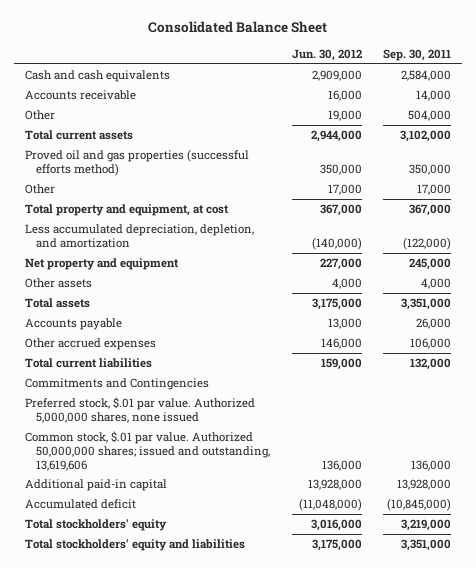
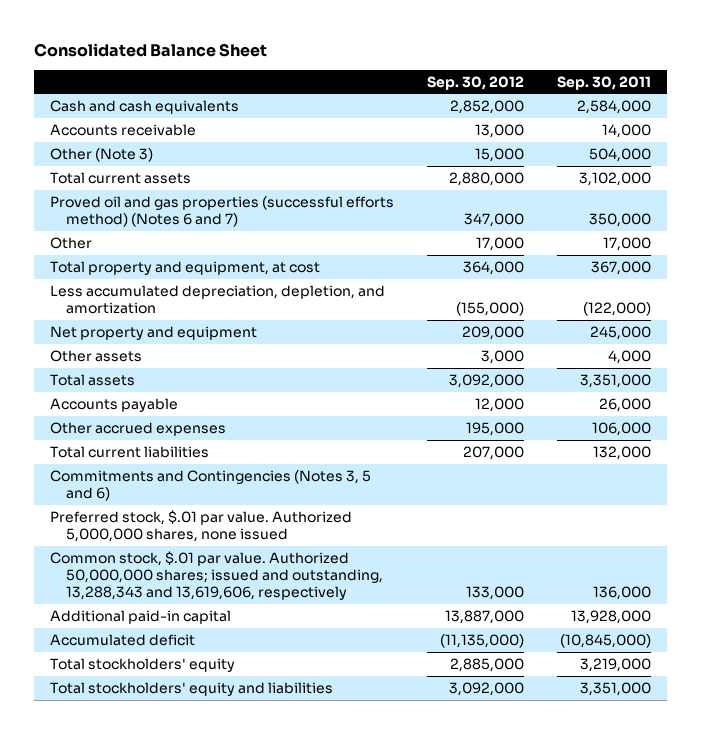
[291,48,362,61] Jun. 30, 2012 -> none
none -> [426,75,524,90] Sep. 30, 2012
[24,110,55,121] Other -> [50,148,154,163] Other (Note 3)
[24,149,249,176] Proved oil and gas properties (successful efforts method) -> [50,196,395,228] Proved oil and gas properties (successful efforts method) (Notes 6 and 7)
[24,378,209,391] Commitments and Contingencies -> [50,470,372,502] Commitments and Contingencies (Notes 3, 5 and 6)
[24,431,270,471] Common stock, $.01 par value. Authorized 50,000,000 shares; issued and outstanding, 13,619,606 -> [50,551,383,601] Common stock, $.01 par value. Authorized 50,000,000 shares; issued and outstanding, 13,288,343 and 13,619,606, respectively

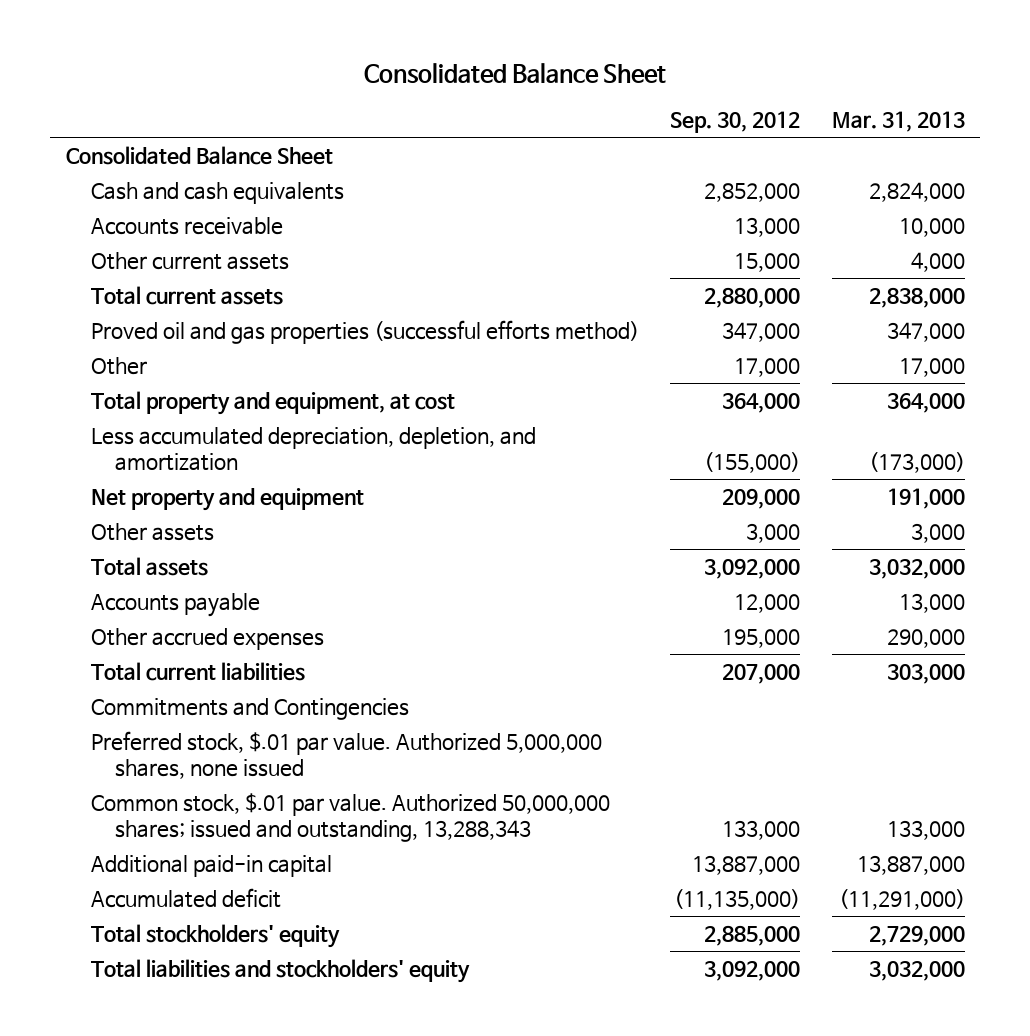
[556,75,651,90] Sep. 30, 2011 -> none
none -> [831,110,965,132] Mar. 31, 2013
none -> [65,145,333,165] Consolidated Balance Sheet
[50,148,154,163] Other (Note 3) -> [90,251,289,270] Other current assets
[50,196,395,228] Proved oil and gas properties (successful efforts method) (Notes 6 and 7) -> [90,319,639,344] Proved oil and gas properties (successful efforts method)
[50,470,372,502] Commitments and Contingencies (Notes 3, 5 and 6) -> [90,697,409,720] Commitments and Contingencies
[50,551,383,601] Common stock, $.01 par value. Authorized 50,000,000 shares; issued and outstanding, 13,288,343 and 13,619,606, respectively -> [90,792,610,842] Common stock, $.01 par value. Authorized 50,000,000 shares; issued and outstanding, 13,288,343
[50,682,334,697] Total stockholders' equity and liabilities -> [90,958,470,983] Total liabilities and stockholders' equity

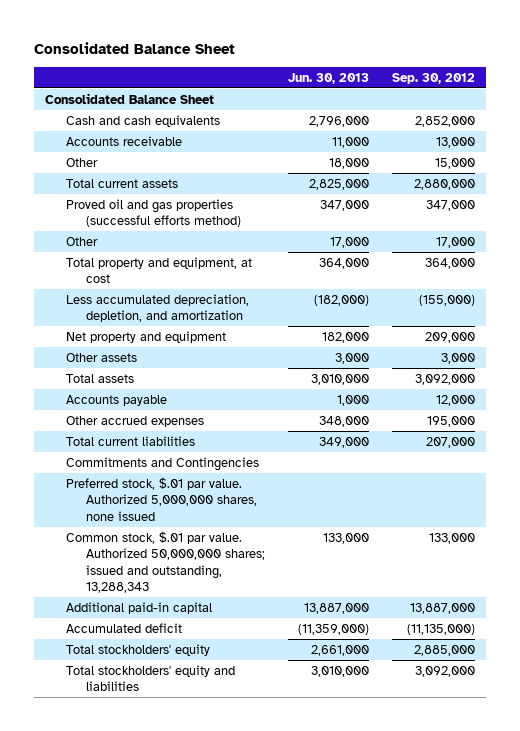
[831,110,965,132] Mar. 31, 2013 -> none
none -> [287,72,369,84] Jun. 30, 2013
[90,251,289,270] Other current assets -> [65,157,98,167] Other
[90,958,470,983] Total liabilities and stockholders' equity -> [65,664,235,692] Total stockholders' equity and liabilities

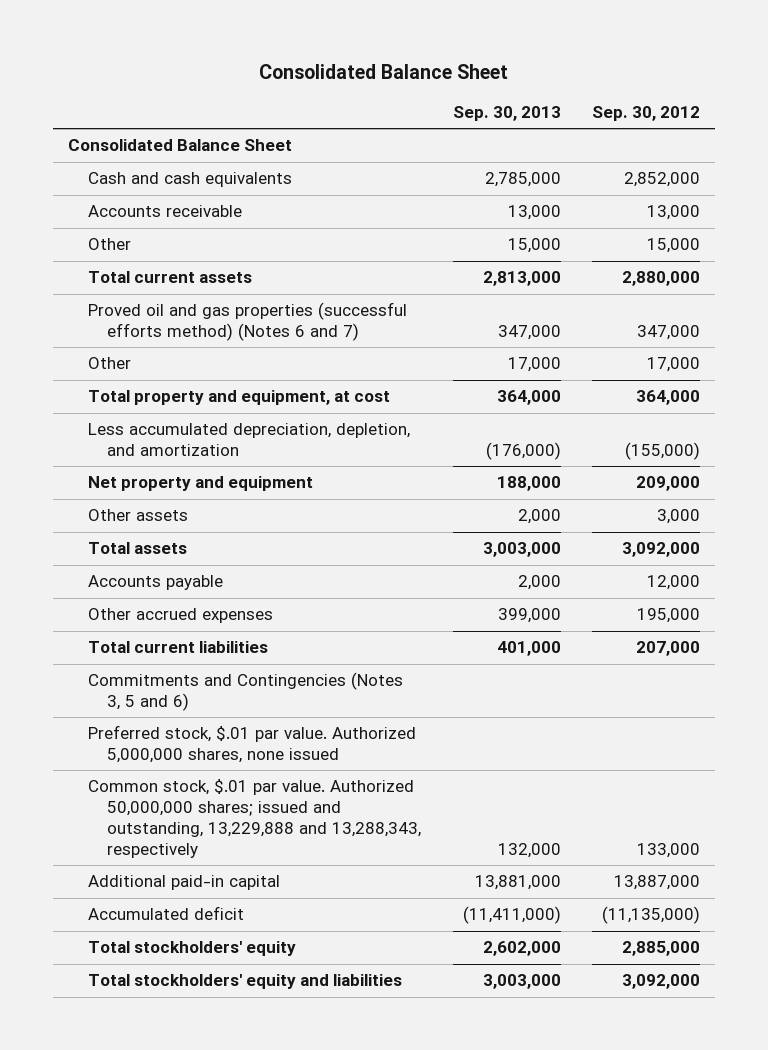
[287,72,369,84] Jun. 30, 2013 -> none
none -> [452,106,561,122] Sep. 30, 2013
[65,198,242,228] Proved oil and gas properties (successful efforts method) -> [87,302,407,342] Proved oil and gas properties (successful efforts method) (Notes 6 and 7)
[65,456,259,471] Commitments and Contingencies -> [87,672,403,712] Commitments and Contingencies (Notes 3, 5 and 6)
[65,530,266,594] Common stock, $.01 par value. Authorized 50,000,000 shares; issued and outstanding, 13,288,343 -> [87,779,422,858] Common stock, $.01 par value. Authorized 50,000,000 shares; issued and outstanding, 13,229,888 and 13,288,343, respectively

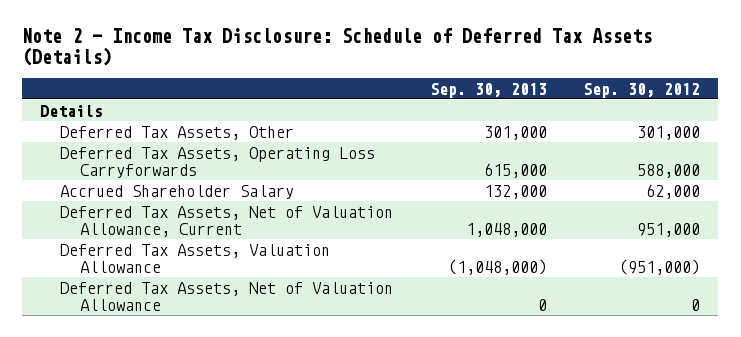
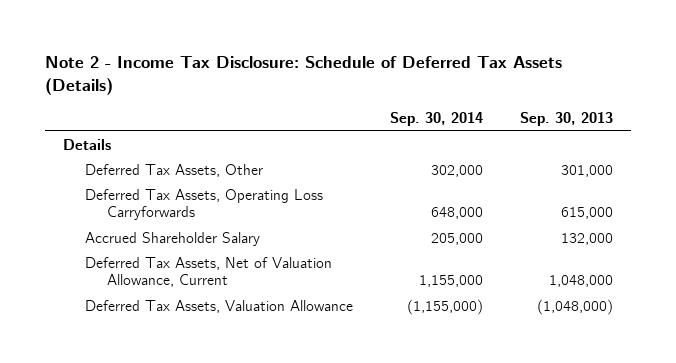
[583,82,701,98] Sep. 30, 2012 -> none
none -> [390,112,484,127] Sep. 30, 2014
[60,281,394,312] Deferred Tax Assets, Net of Valuation Allowance -> none

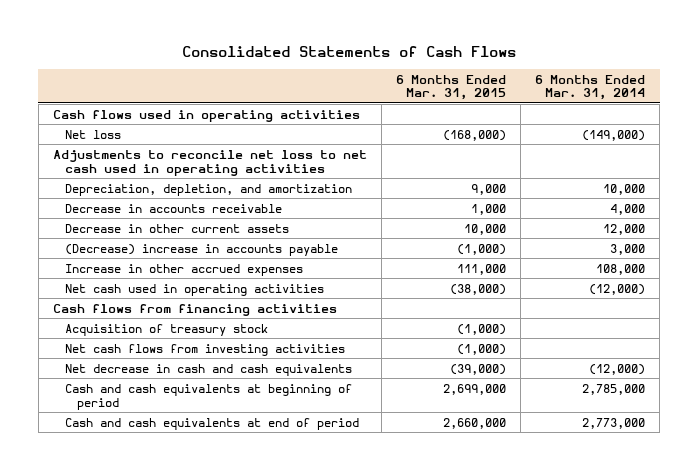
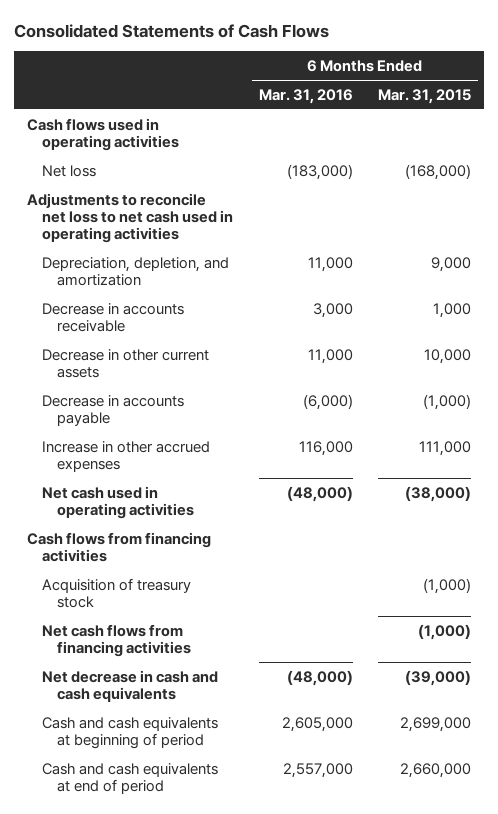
[535,74,646,101] 6 Months Ended Mar. 31, 2014 -> none
none -> [258,88,353,104] Mar. 31, 2016
[65,243,339,256] (Decrease) increase in accounts payable -> [41,394,184,426] Decrease in accounts payable
[65,343,346,356] Net cash flows from investing activities -> [41,623,191,657] Net cash flows from financing activities

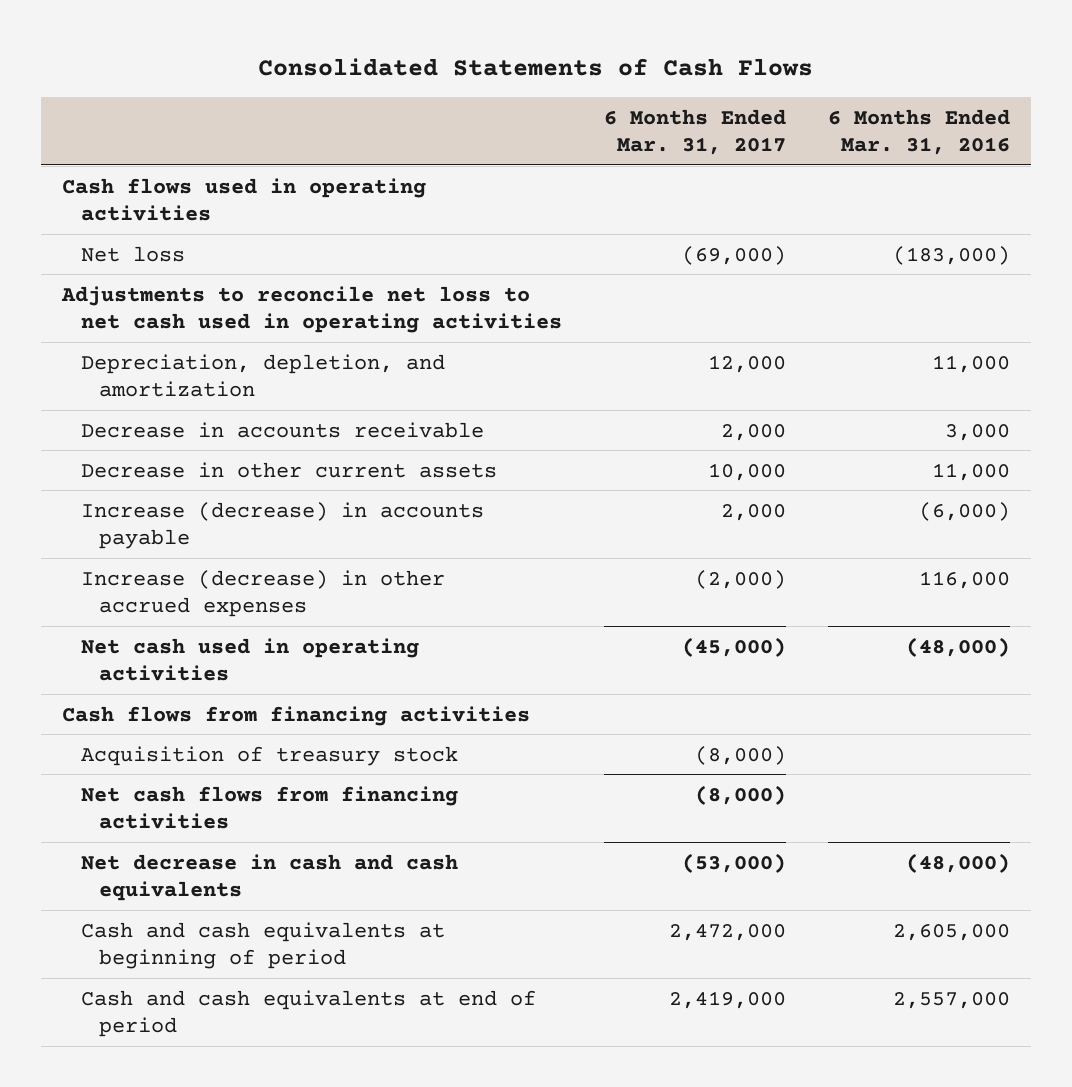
[378,88,472,104] Mar. 31, 2015 -> none
none -> [603,108,786,155] 6 Months Ended Mar. 31, 2017
[41,394,184,426] Decrease in accounts payable -> [80,501,484,549] Increase (decrease) in accounts payable
[41,440,210,472] Increase in other accrued expenses -> [80,569,445,617] Increase (decrease) in other accrued expenses

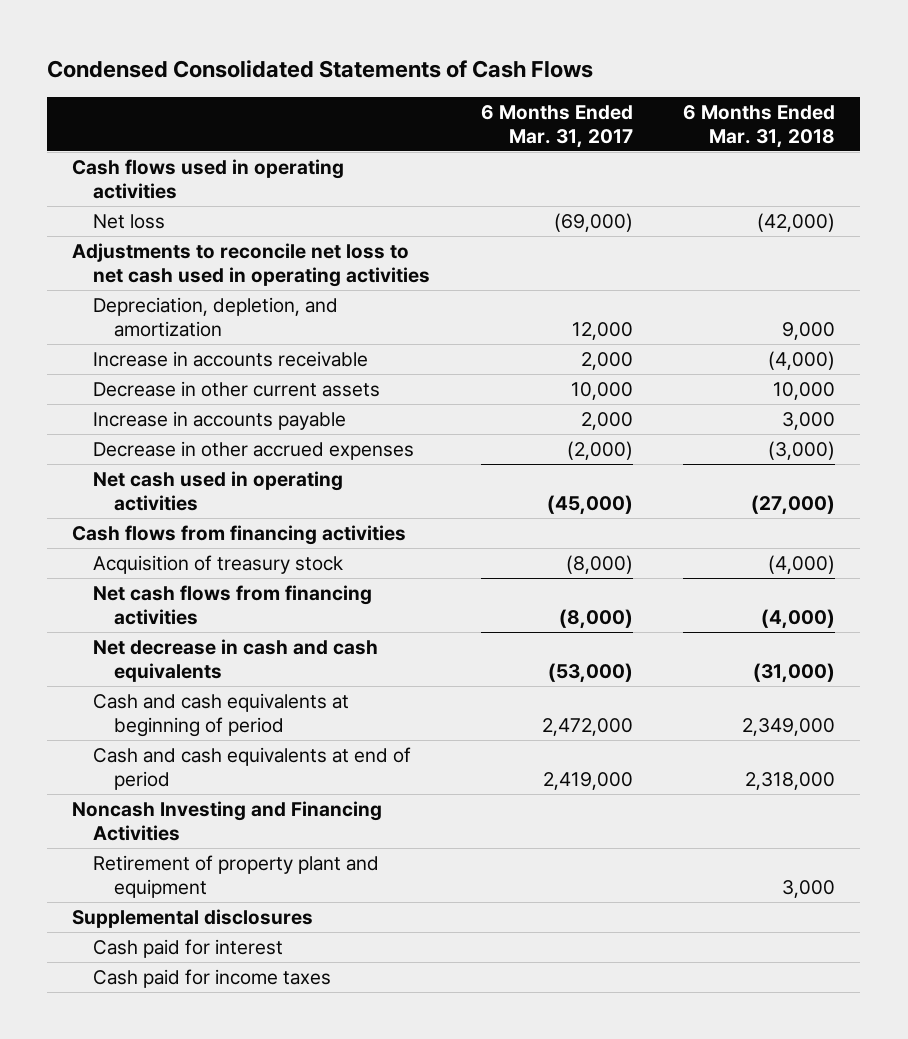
[257,58,813,77] Consolidated Statements of Cash Flows -> [47,60,594,79] Condensed Consolidated Statements of Cash Flows
[827,108,1010,155] 6 Months Ended Mar. 31, 2016 -> none
none -> [683,104,836,148] 6 Months Ended Mar. 31, 2018
[80,421,484,438] Decrease in accounts receivable -> [93,350,369,367] Increase in accounts receivable
[80,501,484,549] Increase (decrease) in accounts payable -> [93,410,347,430] Increase in accounts payable
[80,569,445,617] Increase (decrease) in other accrued expenses -> [93,440,415,460] Decrease in other accrued expenses
none -> [72,800,383,841] Noncash Investing and Financing Activities
none -> [93,854,380,898] Retirement of property plant and equipment
none -> [72,908,314,928] Supplemental disclosures
none -> [93,938,284,958] Cash paid for interest
none -> [93,968,332,988] Cash paid for income taxes

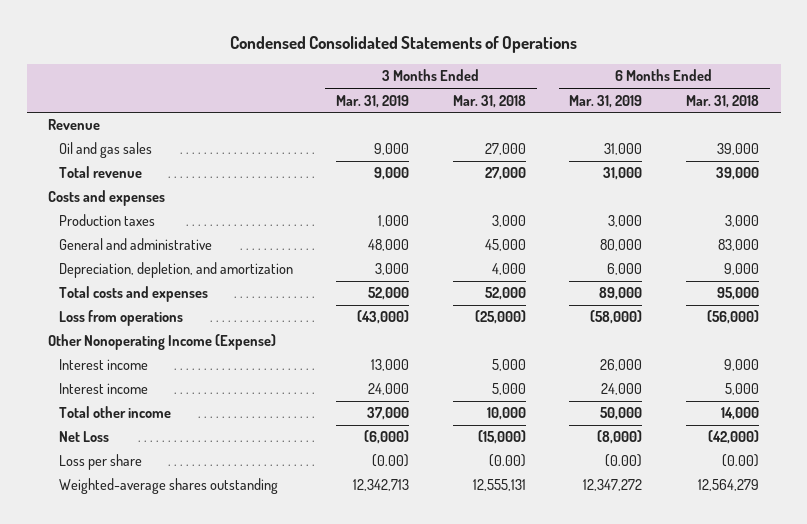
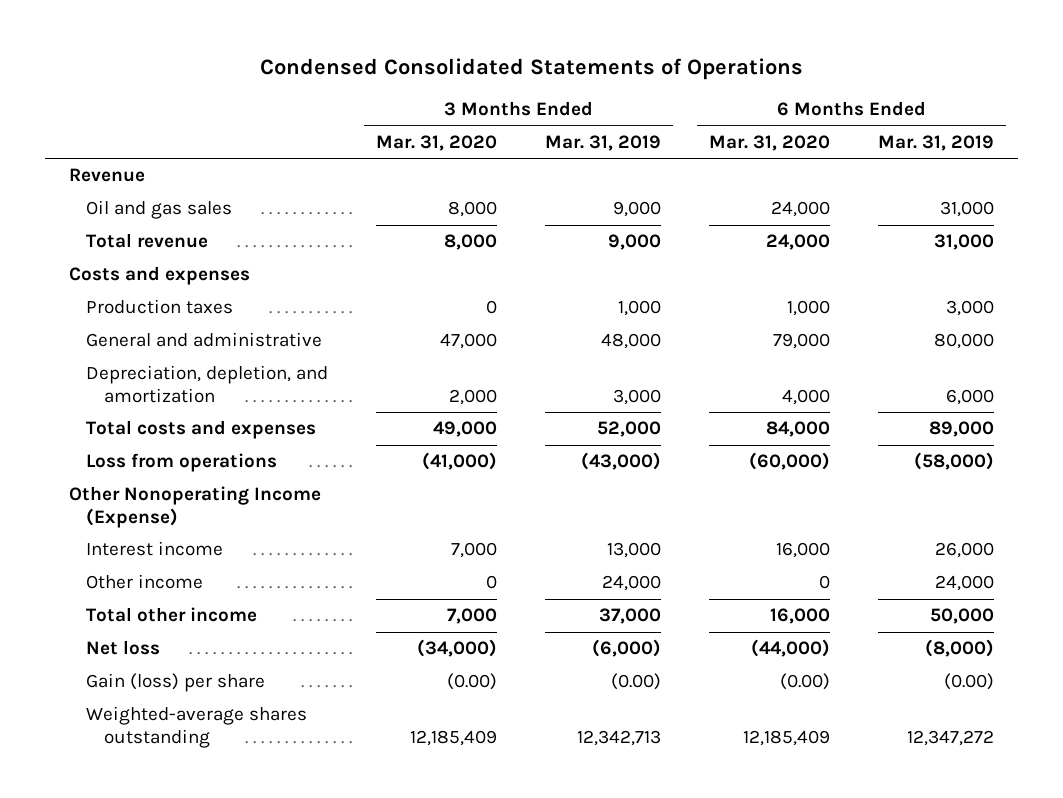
[452,94,526,108] Mar. 31, 2018 -> none
[685,94,759,108] Mar. 31, 2018 -> none
none -> [376,134,498,151] Mar. 31, 2020
none -> [709,134,831,151] Mar. 31, 2020
[58,383,148,395] Interest income -> [86,574,204,590] Other income
[58,431,109,443] Net Loss -> [86,640,161,656] Net loss
[58,454,142,471] Loss per share -> [86,673,266,693] Gain (loss) per share

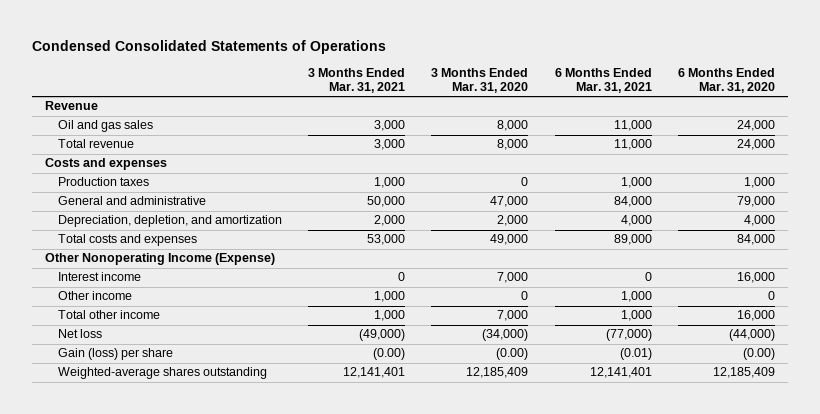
[545,134,662,151] Mar. 31, 2019 -> none
[878,134,995,151] Mar. 31, 2019 -> none
none -> [307,67,405,94] 3 Months Ended Mar. 31, 2021
none -> [554,67,652,94] 6 Months Ended Mar. 31, 2021
[86,453,278,473] Loss from operations -> none

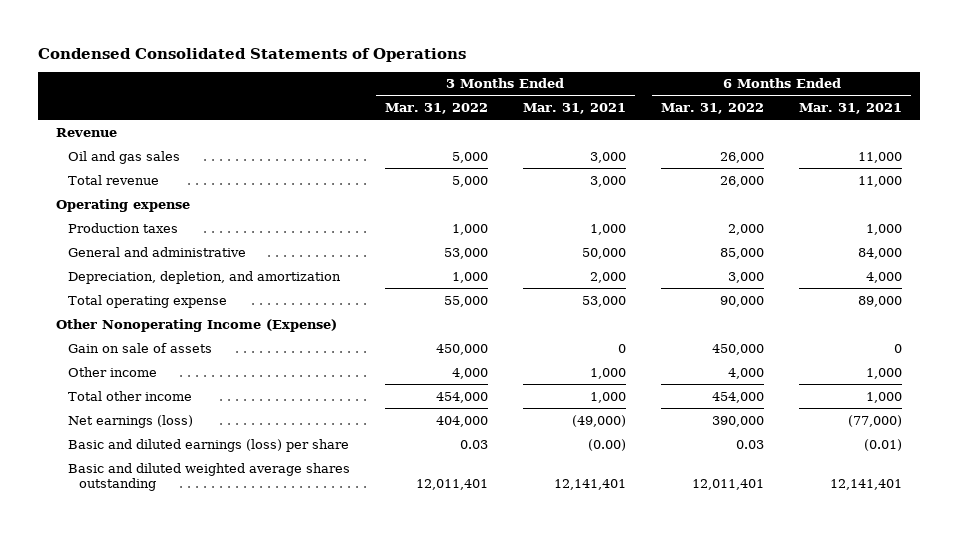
[431,67,529,94] 3 Months Ended Mar. 31, 2020 -> none
[677,67,775,94] 6 Months Ended Mar. 31, 2020 -> none
none -> [384,102,488,114] Mar. 31, 2022
none -> [661,102,765,114] Mar. 31, 2022
[45,158,168,171] Costs and expenses -> [56,198,191,212] Operating expense
[57,234,197,247] Total costs and expenses -> [67,294,227,308] Total operating expense
[57,272,141,282] Interest income -> none
none -> [67,342,212,353] Gain on sale of assets
[57,329,102,339] Net loss -> [67,414,193,428] Net earnings (loss)
[57,348,173,361] Gain (loss) per share -> [67,438,349,452] Basic and diluted earnings (loss) per share
[57,367,267,380] Weighted-average shares outstanding -> [67,462,350,491] Basic and diluted weighted average shares outstanding

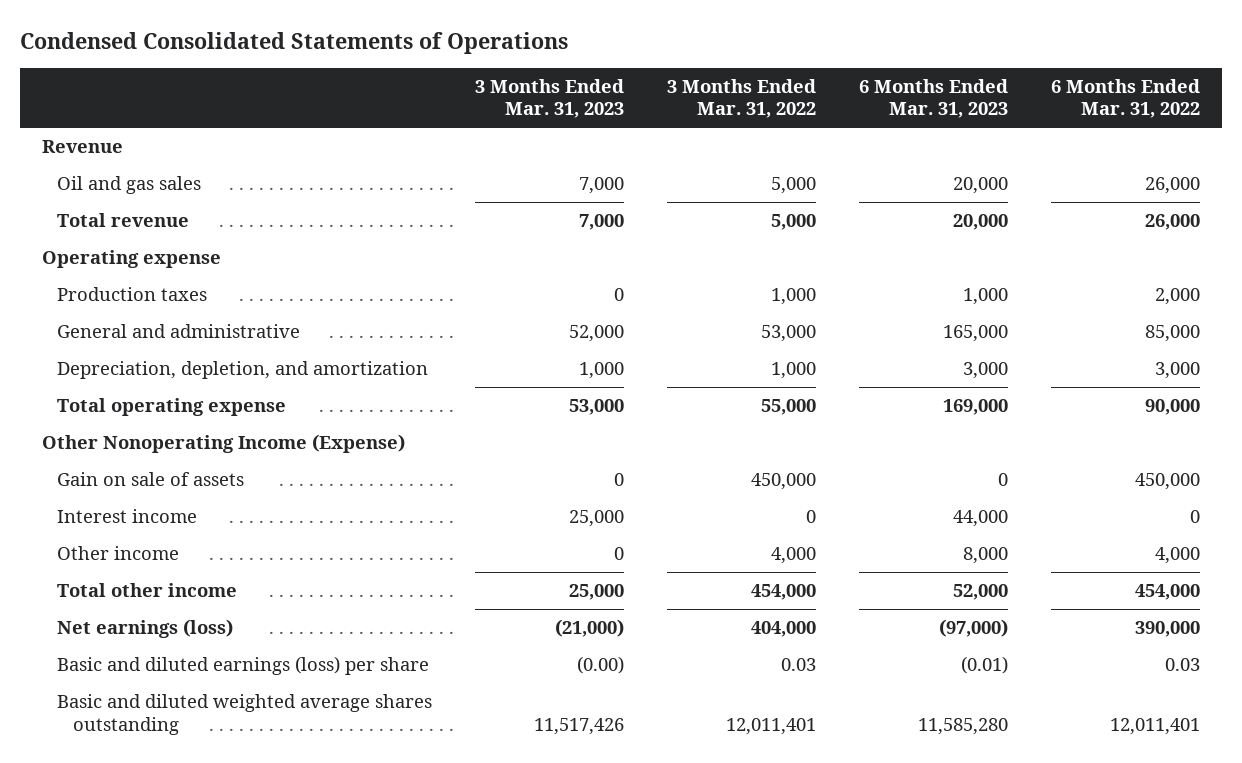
[522,102,626,114] Mar. 31, 2021 -> none
[799,102,903,114] Mar. 31, 2021 -> none
none -> [475,78,625,119] 3 Months Ended Mar. 31, 2023
none -> [859,78,1009,119] 6 Months Ended Mar. 31, 2023
none -> [57,509,198,524] Interest income

